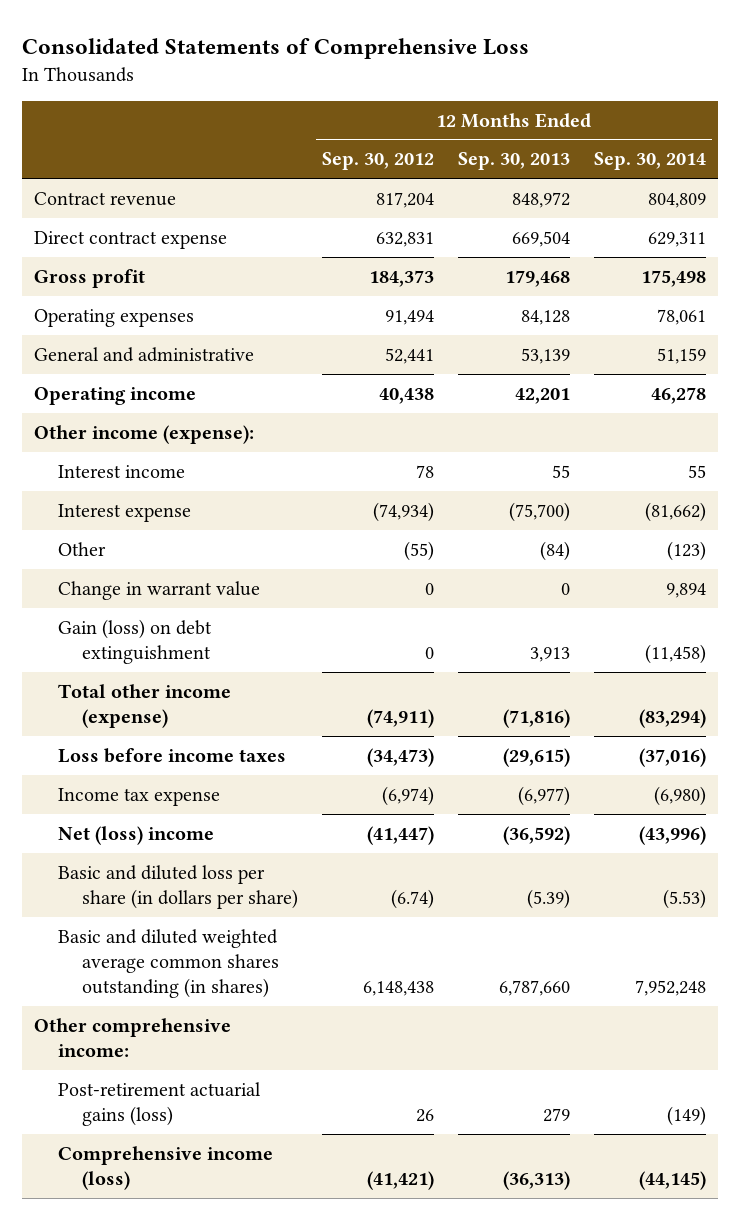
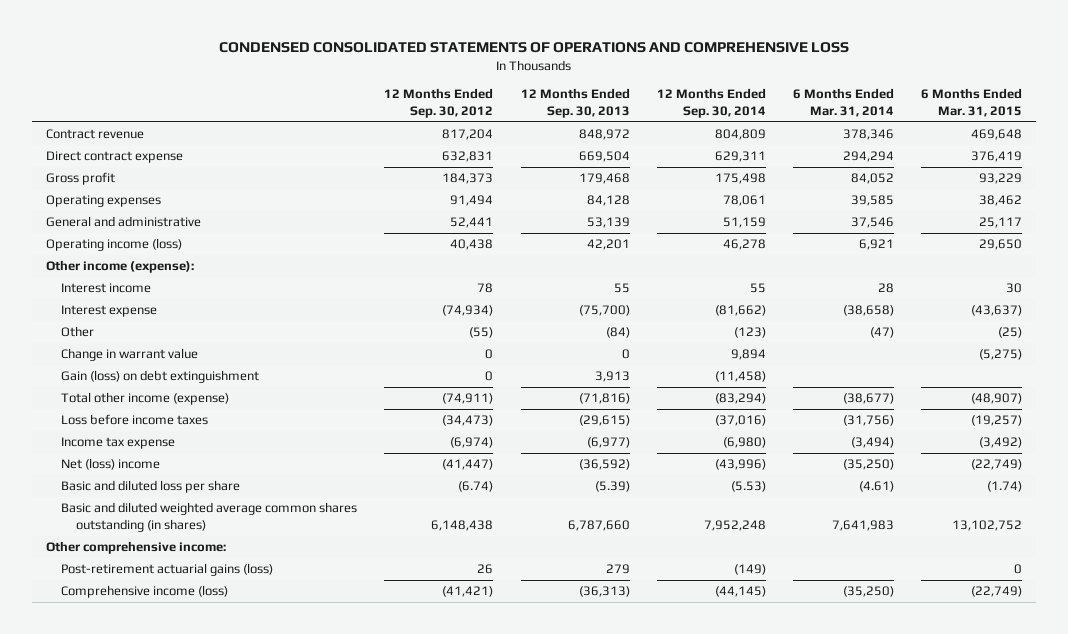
[22,37,530,59] Consolidated Statements of Comprehensive Loss -> [219,42,850,54] CONDENSED CONSOLIDATED STATEMENTS OF OPERATIONS AND COMPREHENSIVE LOSS
none -> [793,87,895,117] 6 Months Ended Mar. 31, 2014
none -> [921,87,1023,117] 6 Months Ended Mar. 31, 2015
[34,386,197,405] Operating income -> [45,238,182,252] Operating income (loss)
[58,864,298,910] Basic and diluted loss per share (in dollars per share) -> [60,480,240,494] Basic and diluted loss per share

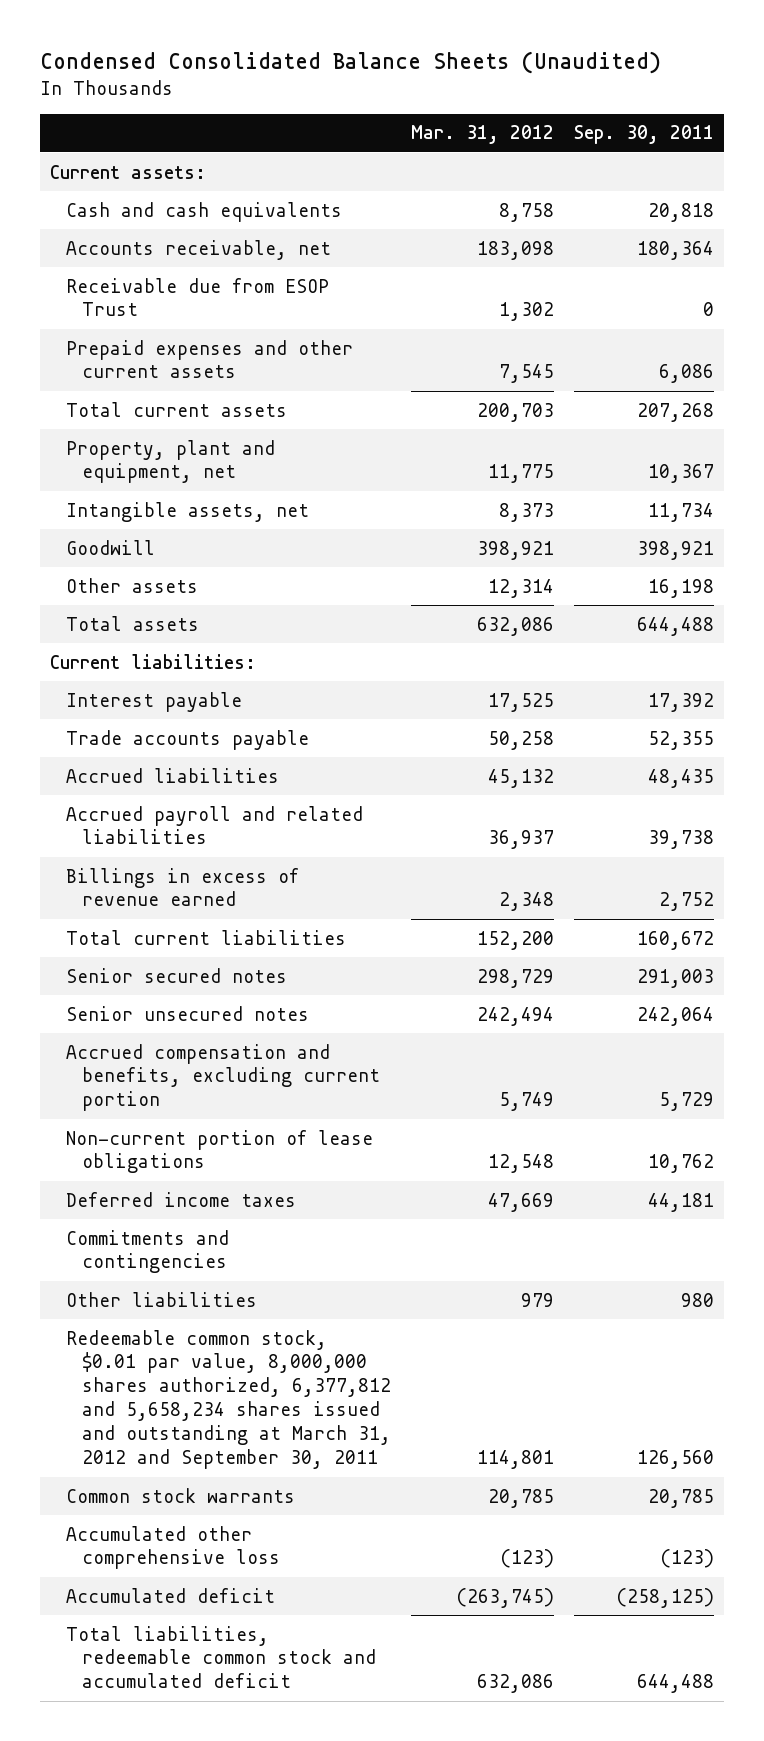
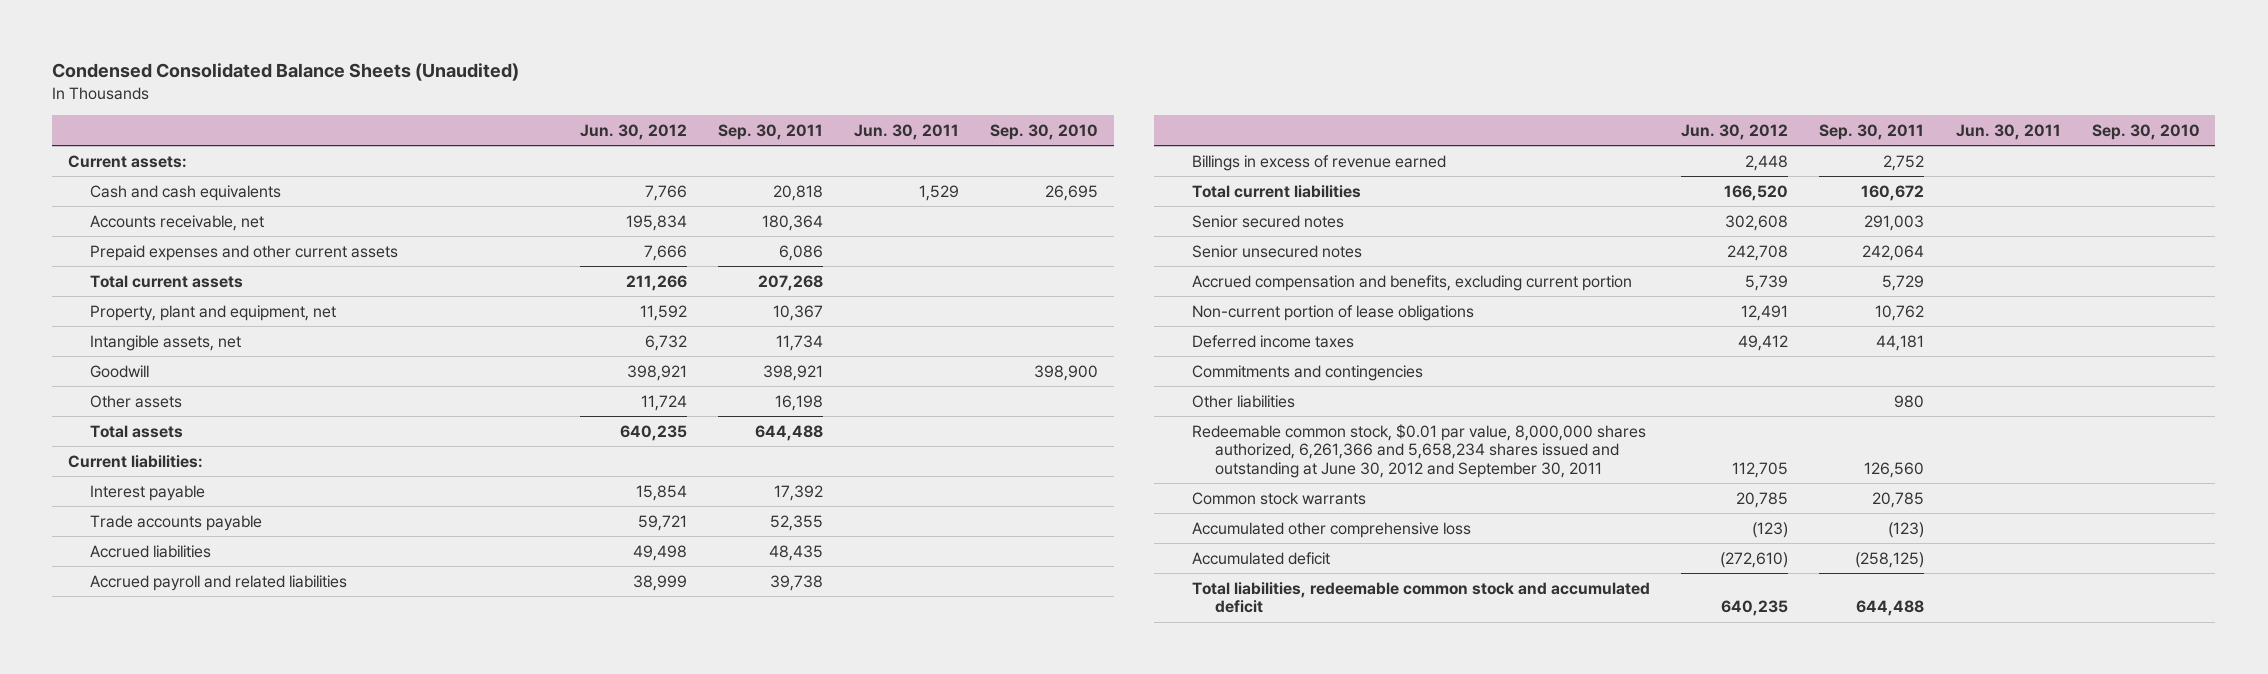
[411,125,555,145] Mar. 31, 2012 -> none
none -> [579,123,687,140] Jun. 30, 2012
none -> [854,123,960,140] Jun. 30, 2011
none -> [990,123,1099,140] Sep. 30, 2010
[65,277,329,317] Receivable due from ESOP Trust -> none
[65,1329,392,1470] Redeemable common stock, $0.01 par value, 8,000,000 shares authorized, 6,377,812 and 5,658,234 shares issued and outstanding at March 31, 2012 and September 30, 2011 -> [1192,423,1647,478] Redeemable common stock, $0.01 par value, 8,000,000 shares authorized, 6,261,366 and 5,658,234 shares issued and outstanding at June 30, 2012 and September 30, 2011

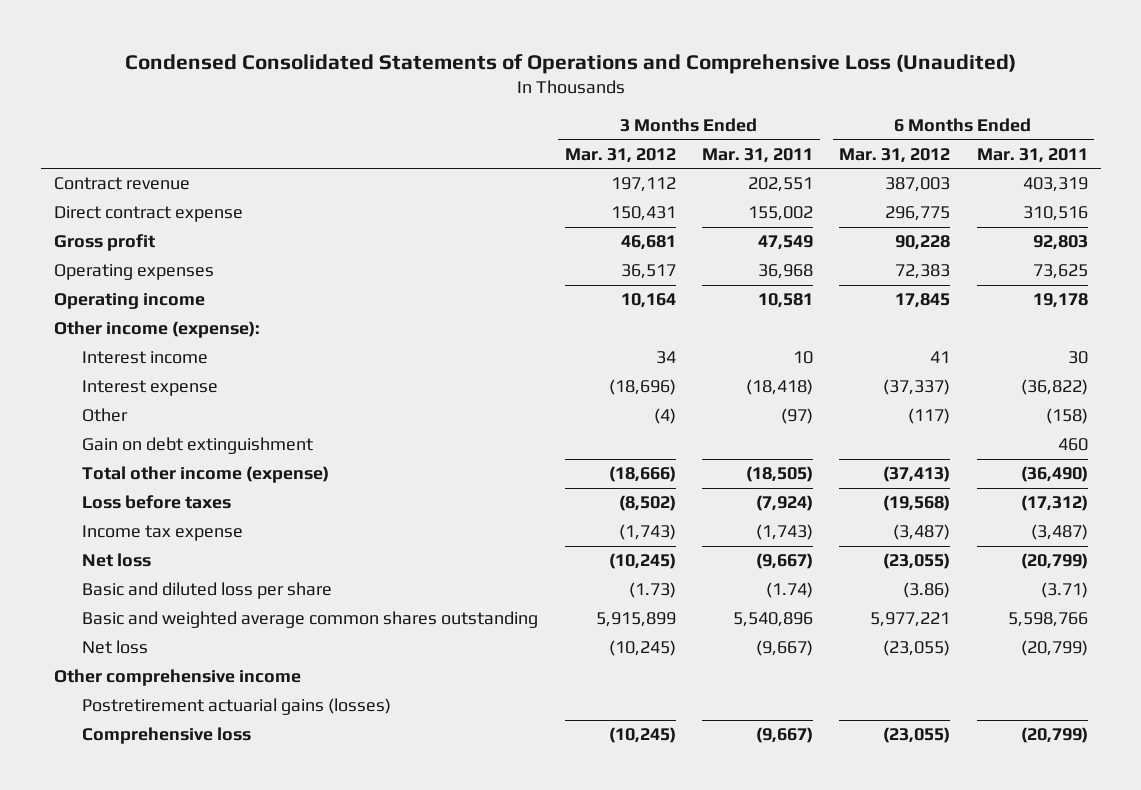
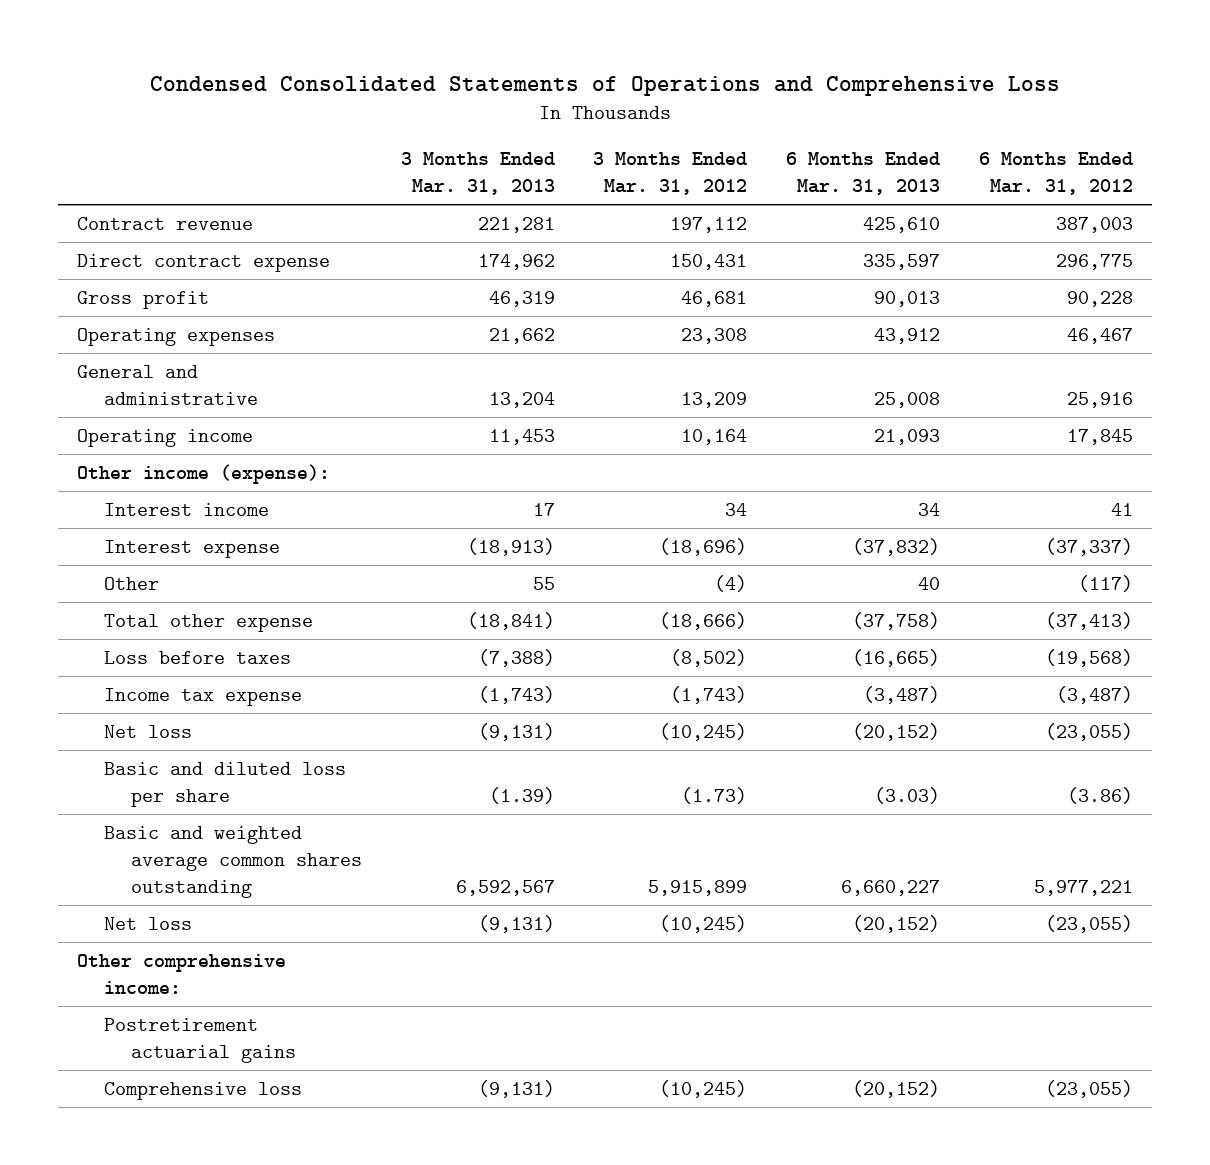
[124,53,1016,74] Condensed Consolidated Statements of Operations and Comprehensive Loss (Unaudited) -> [150,75,1061,96] Condensed Consolidated Statements of Operations and Comprehensive Loss
[701,147,813,163] Mar. 31, 2011 -> none
[976,147,1088,163] Mar. 31, 2011 -> none
none -> [400,152,555,196] 3 Months Ended Mar. 31, 2013
none -> [786,152,941,196] 6 Months Ended Mar. 31, 2013
[620,264,676,280] 36,517 -> [681,327,748,344] 23,308
[895,264,951,280] 72,383 -> [1066,327,1133,344] 46,467
none -> [77,364,259,406] General and administrative
[82,437,314,455] Gain on debt extinguishment -> none
[82,466,330,484] Total other income (expense) -> [104,613,314,632] Total other expense
[53,669,301,687] Other comprehensive income -> [77,953,287,995] Other comprehensive income:
[82,698,392,716] Postretirement actuarial gains (losses) -> [104,1017,296,1064] Postretirement actuarial gains

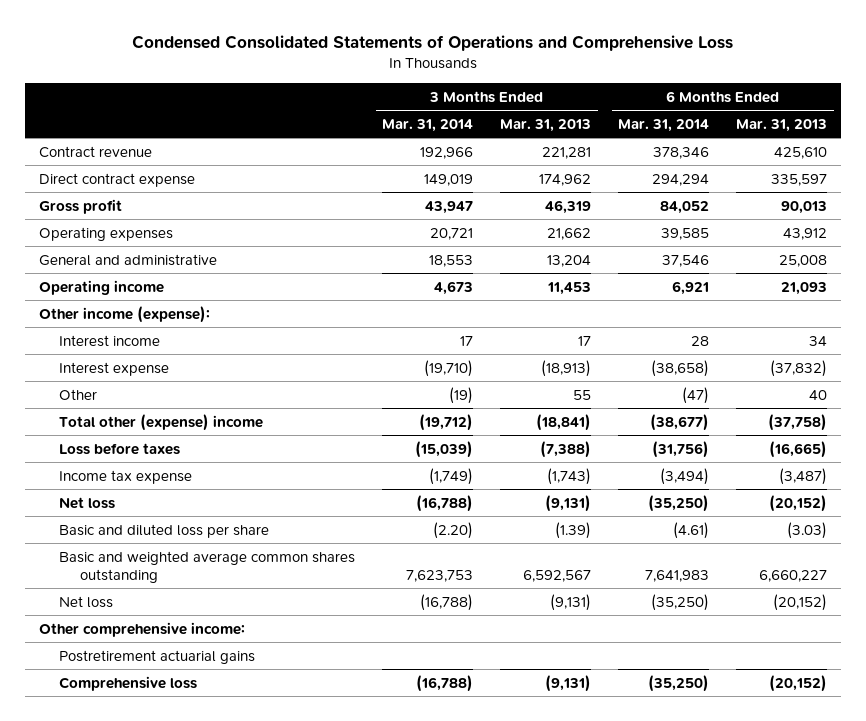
[593,152,748,196] 3 Months Ended Mar. 31, 2012 -> none
[978,152,1133,196] 6 Months Ended Mar. 31, 2012 -> none
none -> [382,118,474,132] Mar. 31, 2014
none -> [618,118,710,132] Mar. 31, 2014
[104,613,314,632] Total other expense -> [59,413,264,431] Total other (expense) income

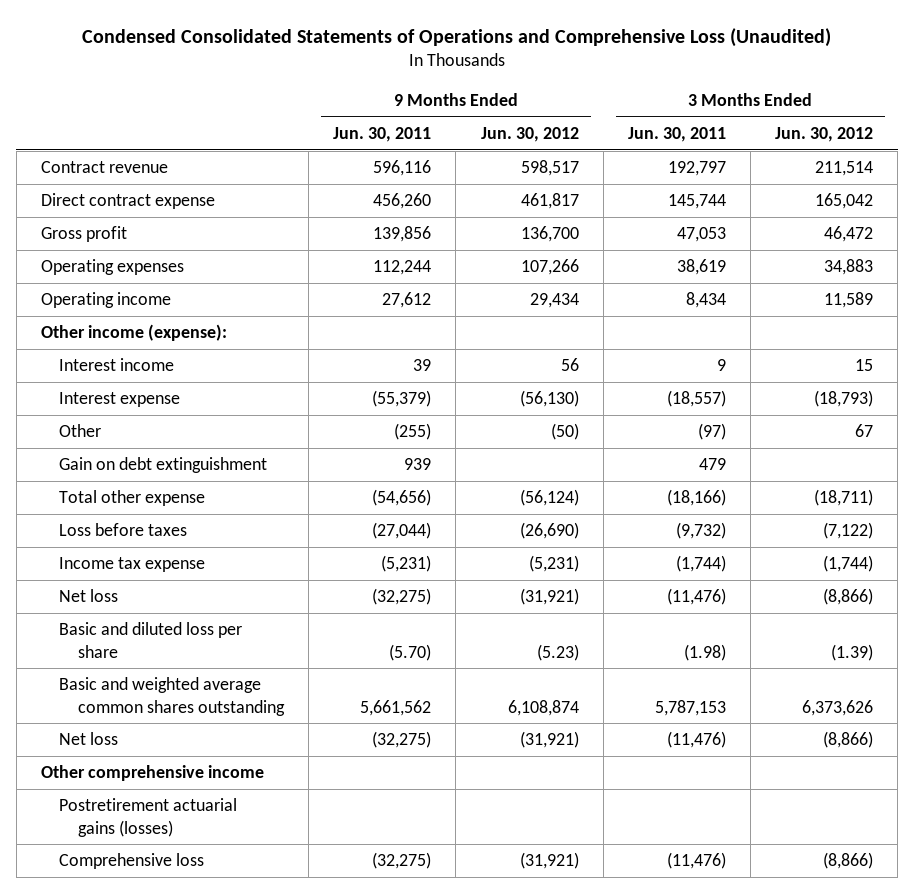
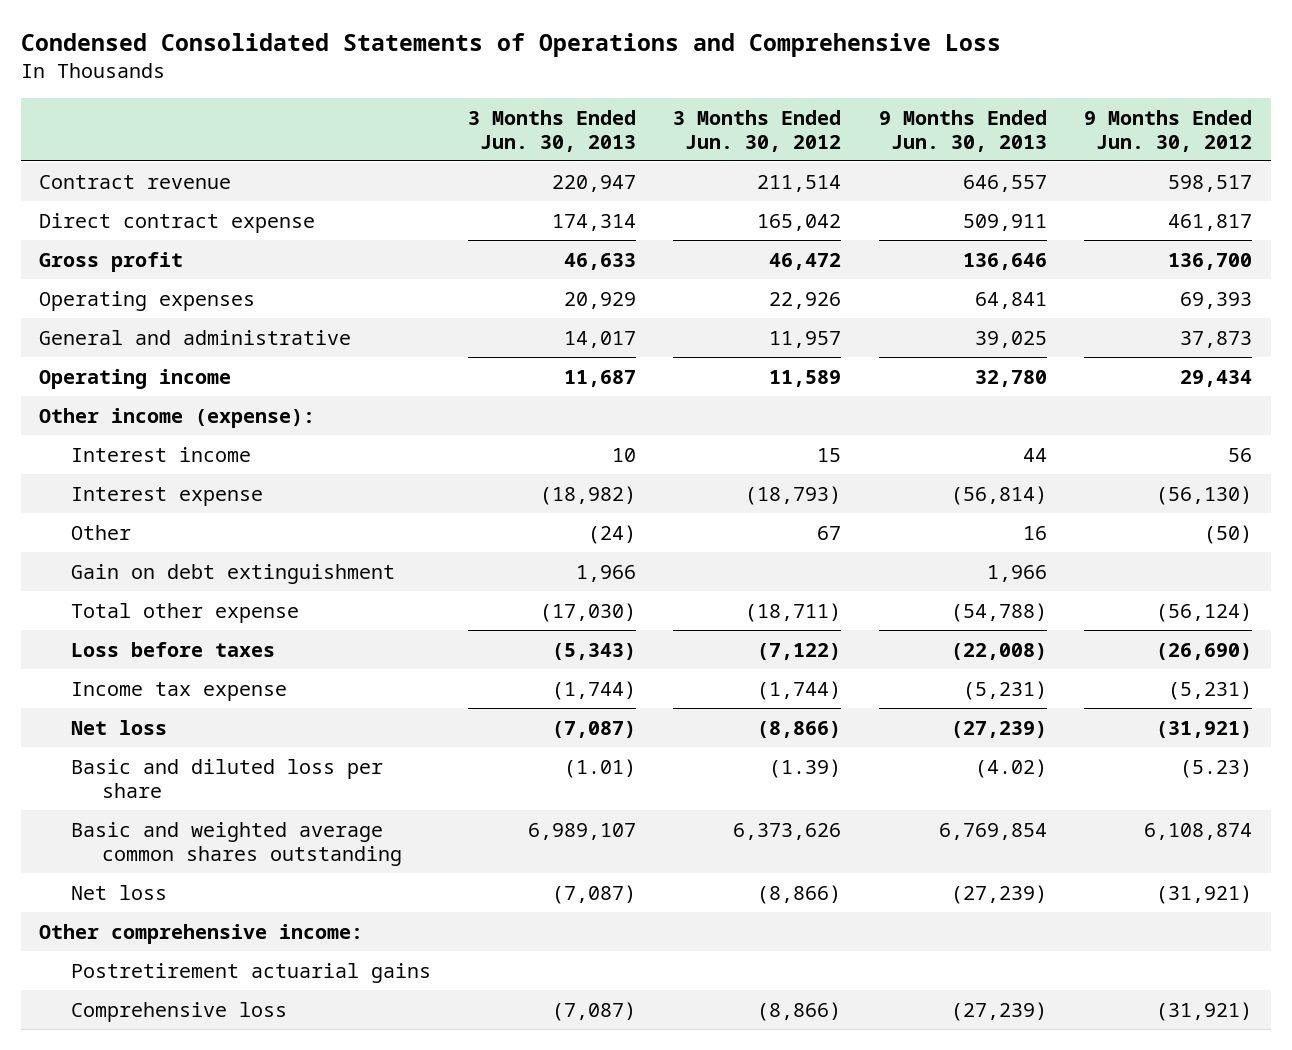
[81,27,831,47] Condensed Consolidated Statements of Operations and Comprehensive Loss (Unaudited) -> [20,33,1001,58] Condensed Consolidated Statements of Operations and Comprehensive Loss
[333,126,432,142] Jun. 30, 2011 -> none
[627,126,726,142] Jun. 30, 2011 -> none
none -> [468,109,637,152] 3 Months Ended Jun. 30, 2013
none -> [878,109,1047,152] 9 Months Ended Jun. 30, 2013
[520,259,579,276] 107,266 -> [1180,291,1253,309] 69,393
[824,259,874,276] 34,883 -> [769,291,842,309] 22,926
none -> [39,329,352,345] General and administrative
[40,765,264,782] Other comprehensive income -> [39,923,364,944] Other comprehensive income:
[59,798,238,837] Postretirement actuarial gains (losses) -> [70,962,431,983] Postretirement actuarial gains

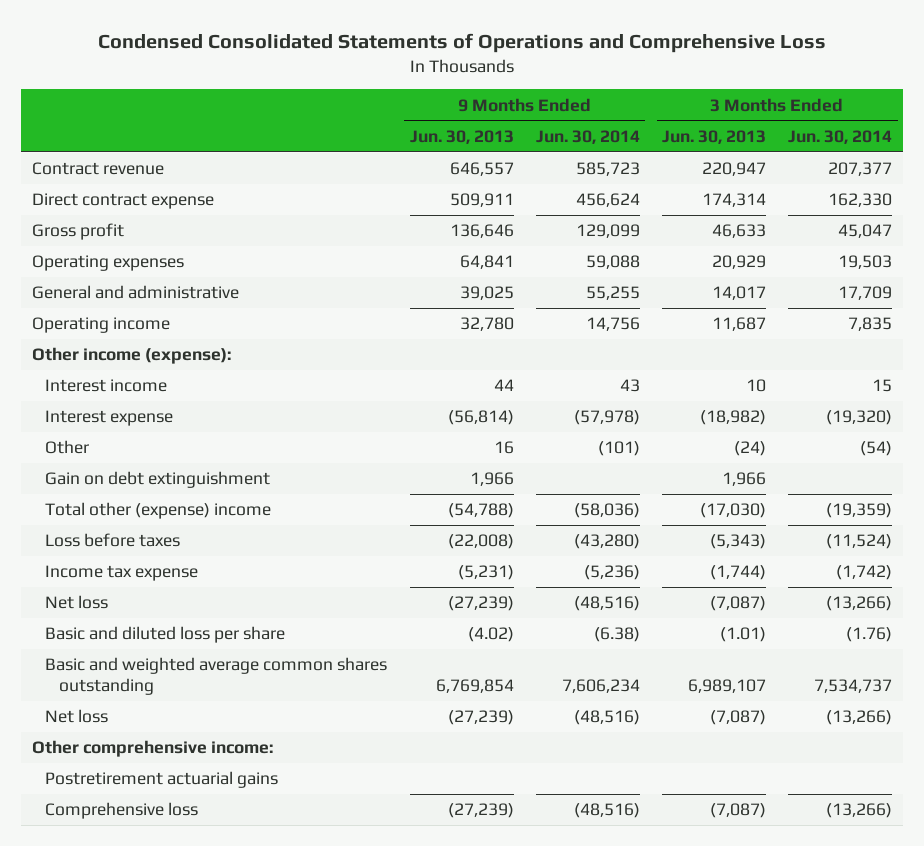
[673,109,842,152] 3 Months Ended Jun. 30, 2012 -> none
[1084,109,1253,152] 9 Months Ended Jun. 30, 2012 -> none
none -> [535,129,640,144] Jun. 30, 2014
none -> [788,129,893,144] Jun. 30, 2014
[70,602,299,623] Total other expense -> [45,502,272,520] Total other (expense) income

